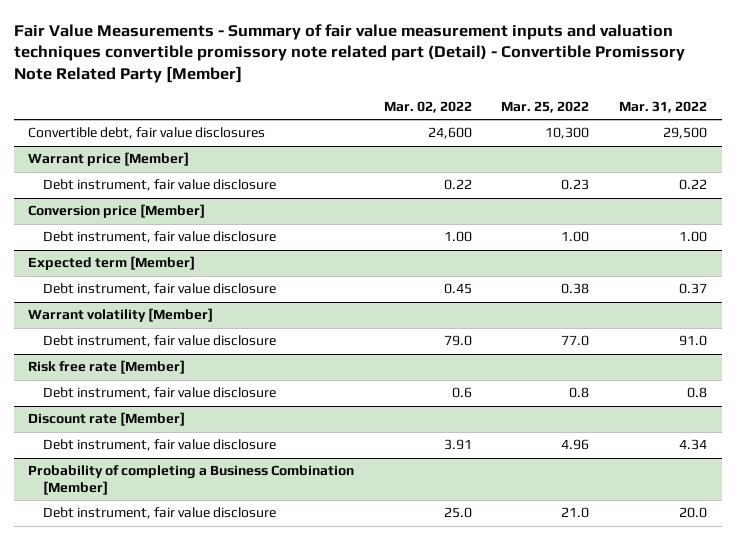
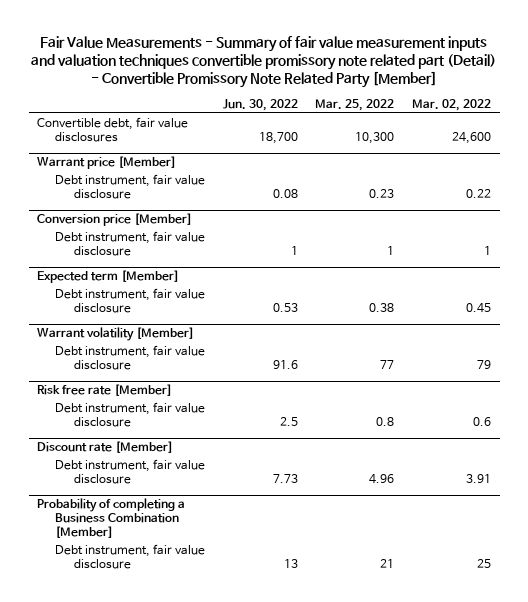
[618,100,707,113] Mar. 31, 2022 -> none
none -> [222,98,298,111] Jun. 30, 2022
[443,231,472,243] 1.00 -> [483,246,491,256] 1
[561,231,590,243] 1.00 -> [387,246,395,256] 1
[443,335,472,347] 79.0 -> [476,360,491,370] 79
[561,335,590,347] 77.0 -> [380,360,395,370] 77
[443,507,472,519] 25.0 -> [476,559,491,569] 25
[561,507,590,519] 21.0 -> [380,559,395,569] 21

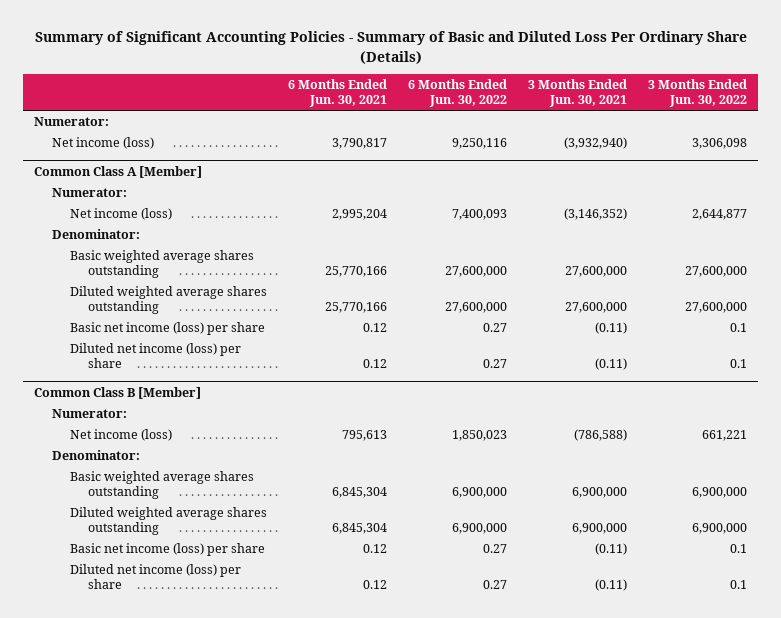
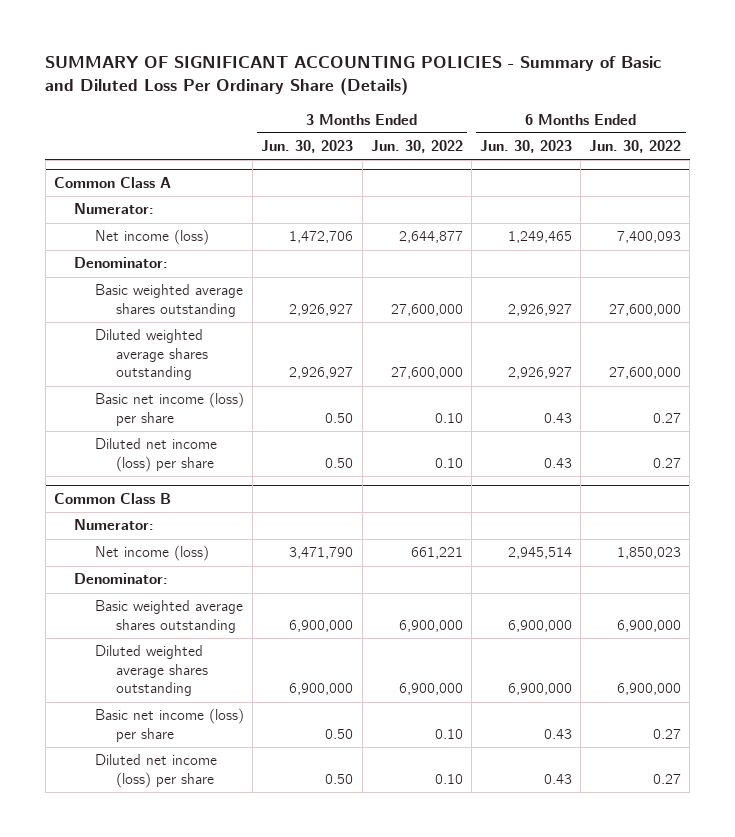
[34,31,747,64] Summary of Significant Accounting Policies - Summary of Basic and Diluted Loss Per Ordinary Share (Details) -> [45,56,662,96] SUMMARY OF SIGNIFICANT ACCOUNTING POLICIES - Summary of Basic and Diluted Loss Per Ordinary Share (Details)
[288,78,388,107] 6 Months Ended Jun. 30, 2021 -> none
[528,78,628,107] 3 Months Ended Jun. 30, 2021 -> none
none -> [261,140,354,154] Jun. 30, 2023
none -> [480,140,573,154] Jun. 30, 2023
[33,116,109,126] Numerator: -> none
[51,136,154,149] Net income (loss) -> none
[33,165,202,178] Common Class A [Member] -> [53,176,171,188] Common Class A
[730,322,748,332] 0.1 -> [434,412,463,423] 0.10
[730,359,748,369] 0.1 -> [434,457,463,468] 0.10
[33,386,201,399] Common Class B [Member] -> [53,492,171,504] Common Class B
[730,543,748,553] 0.1 -> [434,728,463,739] 0.10
[730,580,748,590] 0.1 -> [434,773,463,784] 0.10

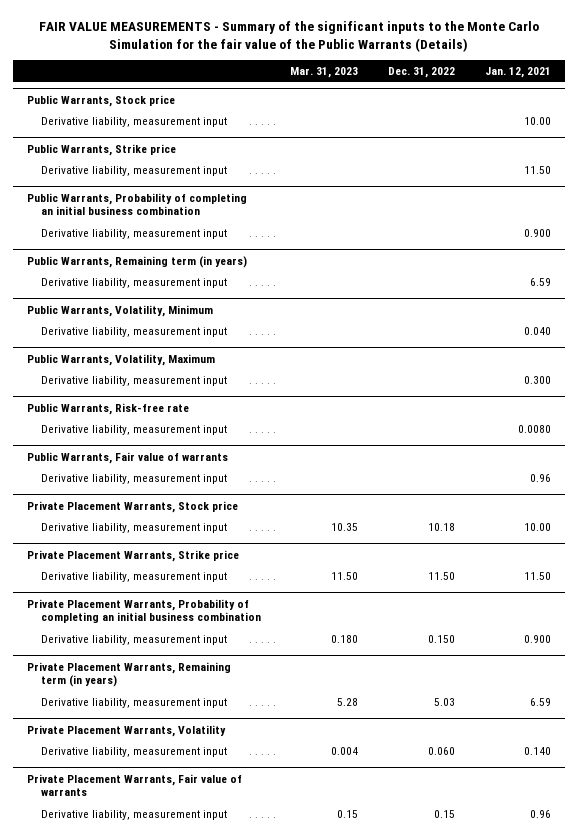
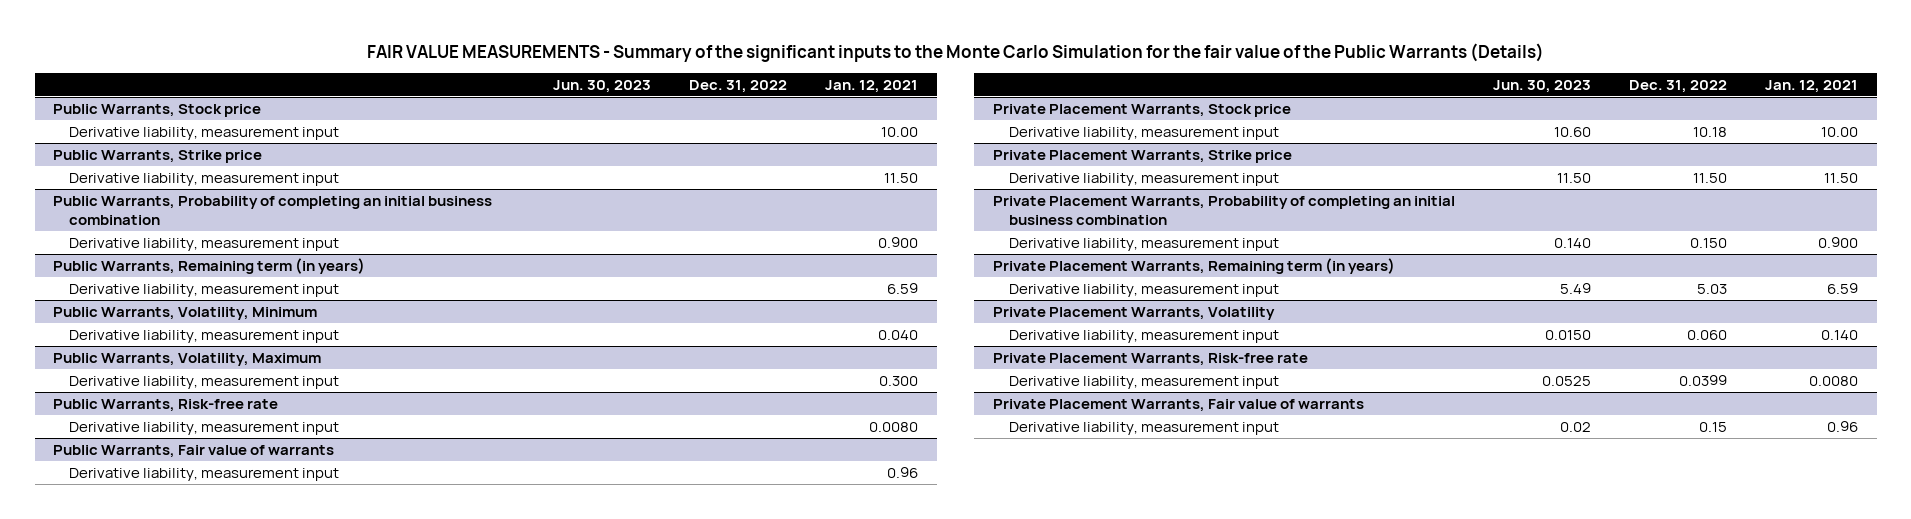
[290,66,359,78] Mar. 31, 2023 -> none
none -> [553,79,652,93] Jun. 30, 2023
none -> [993,353,1309,367] Private Placement Warrants, Risk-free rate
none -> [1008,376,1279,390] Derivative liability, measurement input

